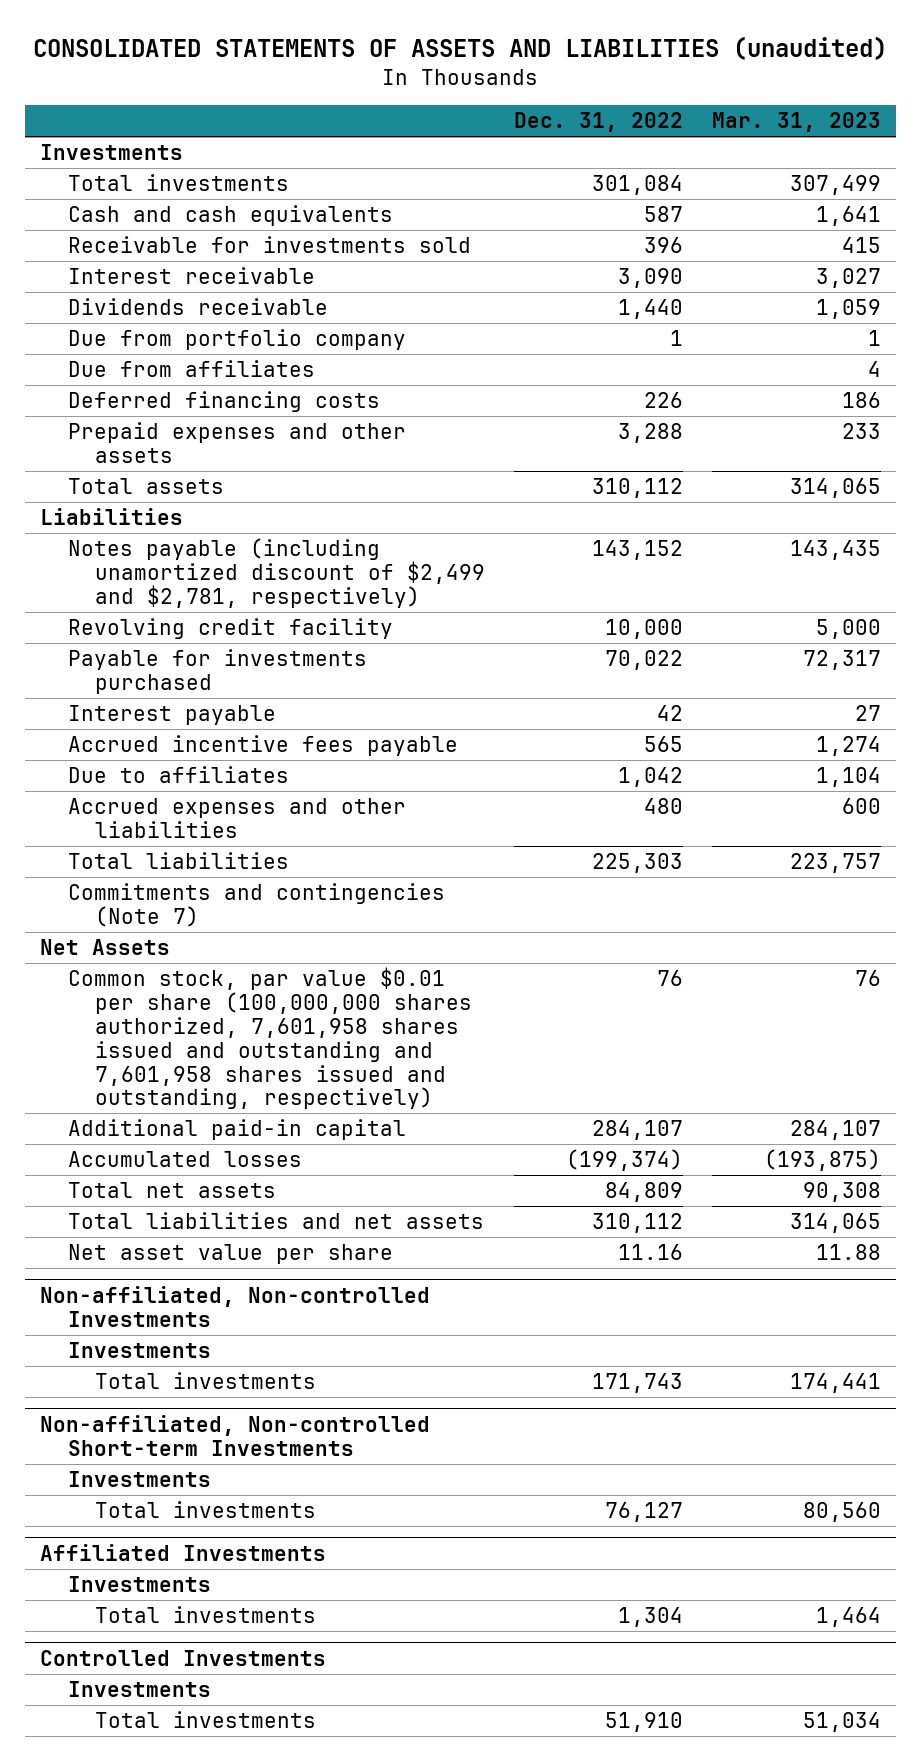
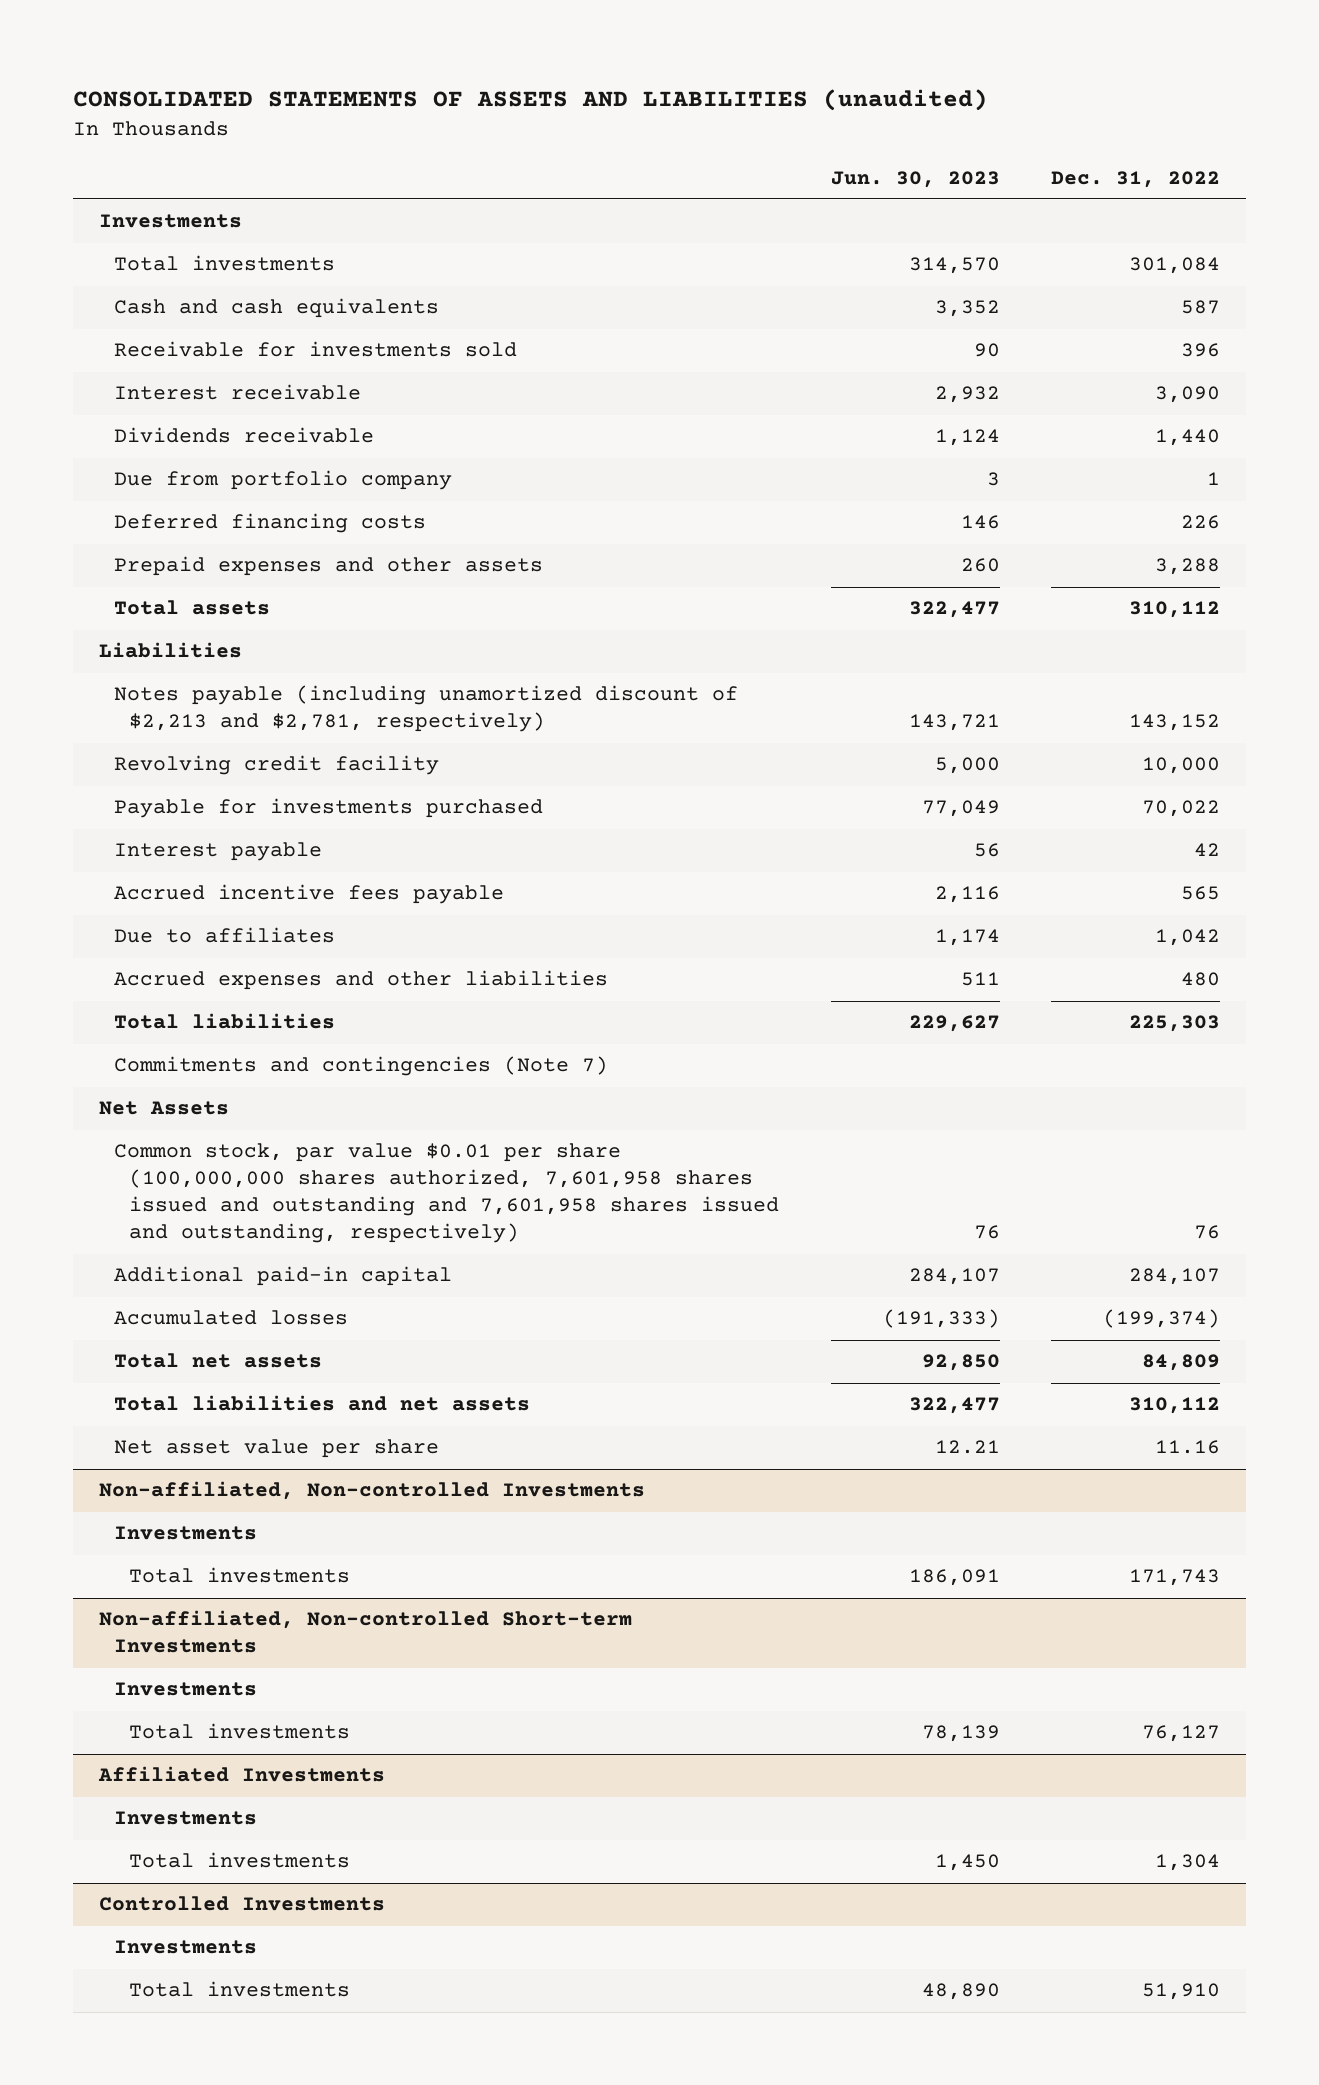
[712,112,882,133] Mar. 31, 2023 -> none
none -> [830,170,1000,188] Jun. 30, 2023
[67,360,315,378] Due from affiliates -> none
[67,538,486,608] Notes payable (including unamortized discount of $2,499 and $2,781, respectively) -> [114,685,739,733] Notes payable (including unamortized discount of $2,213 and $2,781, respectively)

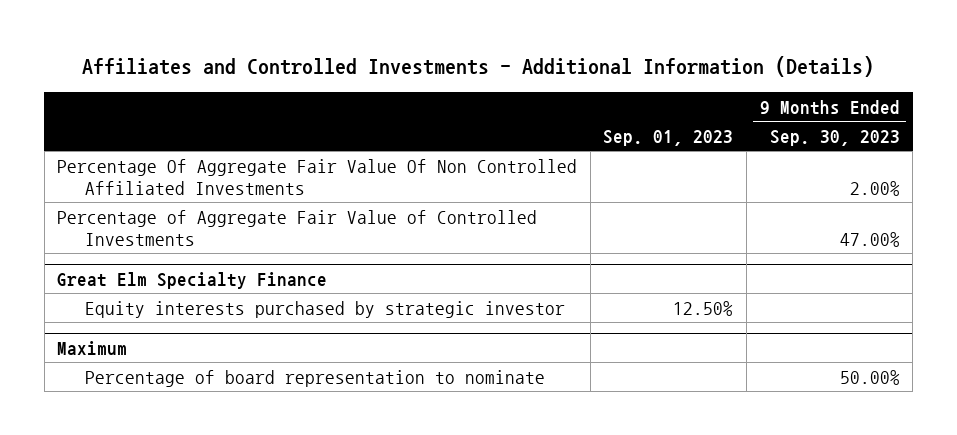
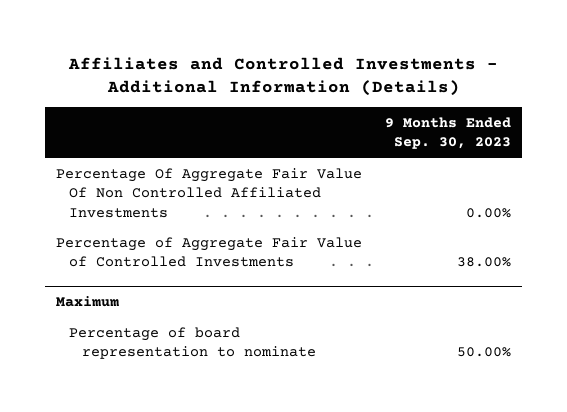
[603,129,734,146] Sep. 01, 2023 -> none
[57,271,328,289] Great Elm Specialty Finance -> none
[84,300,565,318] Equity interests purchased by strategic investor -> none
[849,180,900,196] 2.00% -> [465,207,511,218] 0.00%
[839,231,900,247] 47.00% -> [456,257,511,268] 38.00%

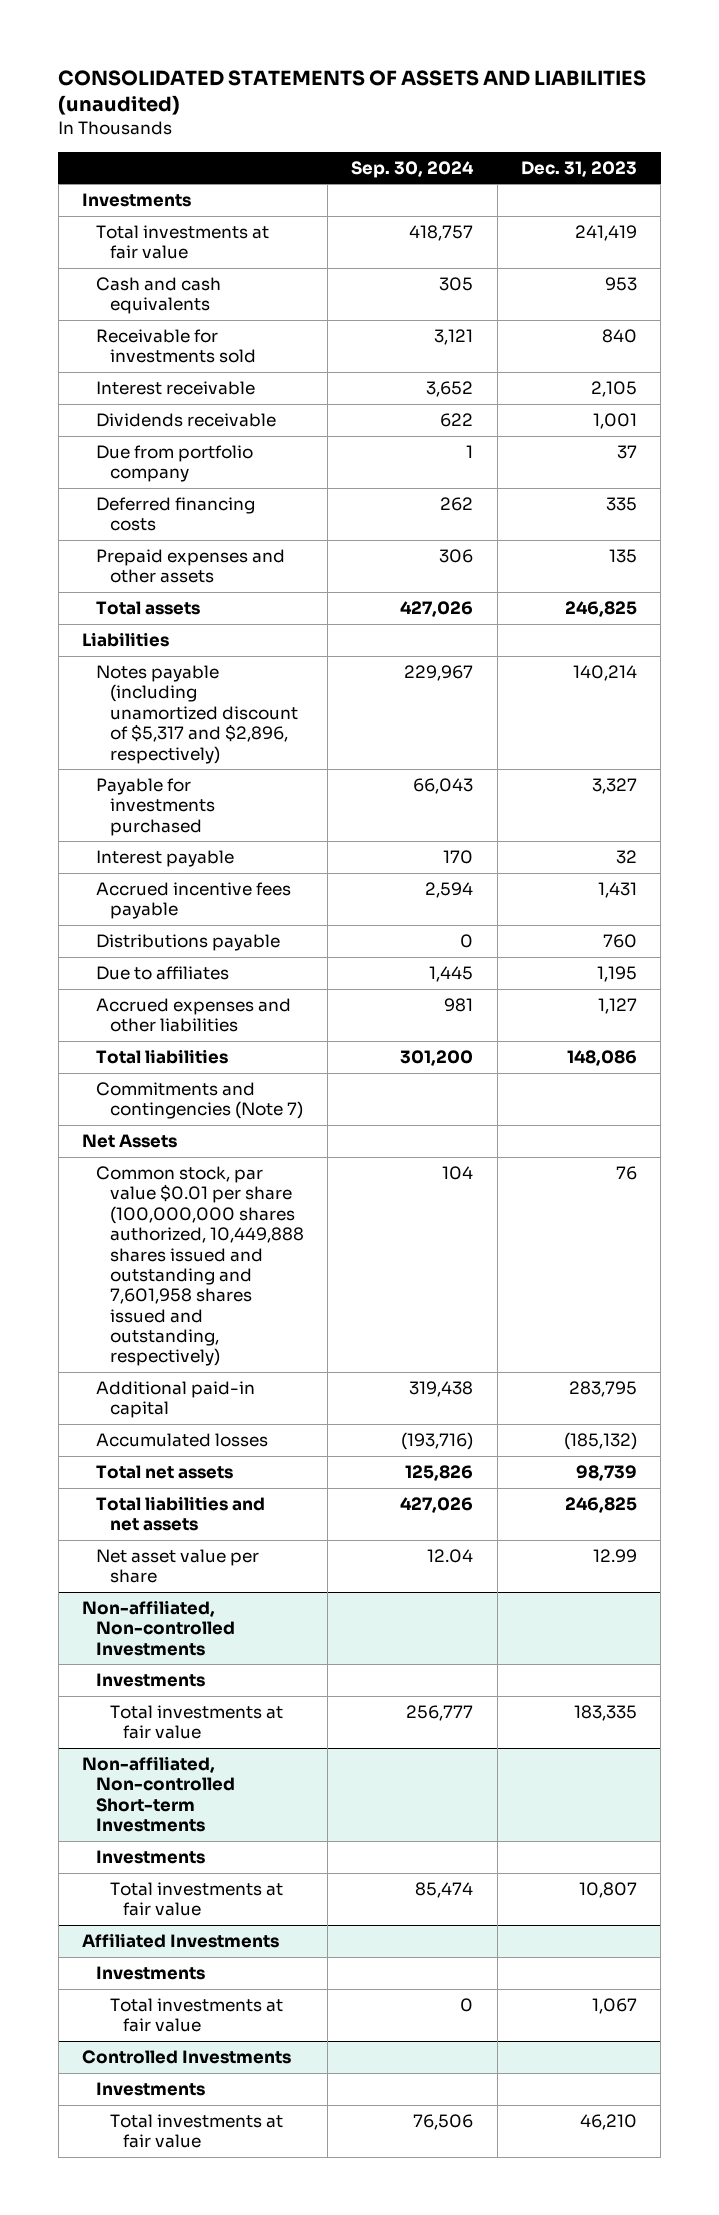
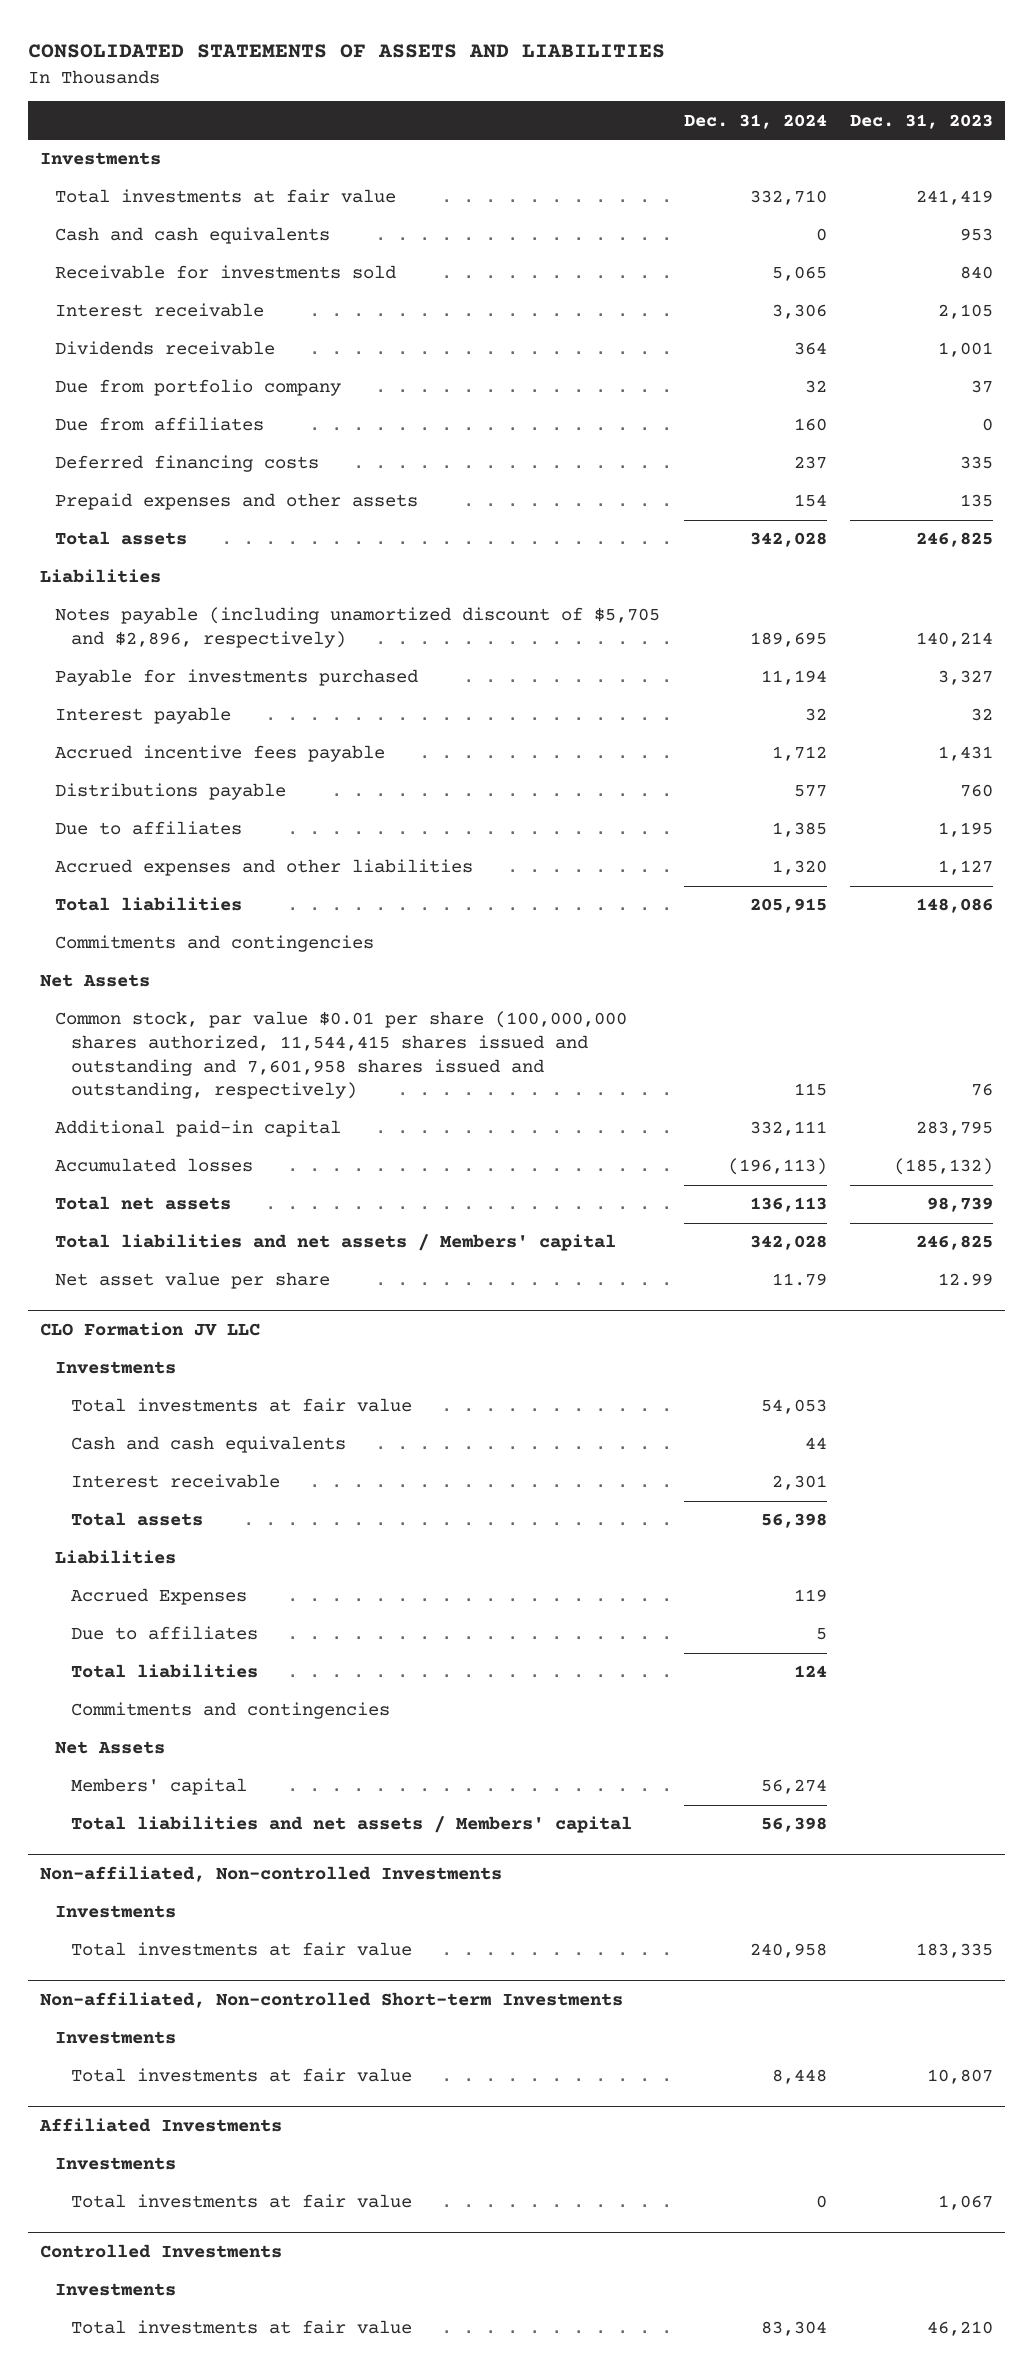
[58,69,647,116] CONSOLIDATED STATEMENTS OF ASSETS AND LIABILITIES (unaudited) -> [27,44,665,59] CONSOLIDATED STATEMENTS OF ASSETS AND LIABILITIES
[351,160,475,178] Sep. 30, 2024 -> none
none -> [683,113,827,129] Dec. 31, 2024
none -> [55,417,265,432] Due from affiliates
[95,665,298,764] Notes payable (including unamortized discount of $5,317 and $2,896, respectively) -> [55,607,661,649] Notes payable (including unamortized discount of $5,705 and $2,896, respectively)
[95,1082,303,1120] Commitments and contingencies (Note 7) -> [55,935,375,953] Commitments and contingencies
[95,1166,304,1367] Common stock, par value $0.01 per share (100,000,000 shares authorized, 10,449,888 shares issued and outstanding and 7,601,958 shares issued and outstanding, respectively) -> [55,1011,628,1100] Common stock, par value $0.01 per share (100,000,000 shares authorized, 11,544,415 shares issued and outstanding and 7,601,958 shares issued and outstanding, respectively)
[95,1496,265,1532] Total liabilities and net assets -> [55,1234,617,1252] Total liabilities and net assets / Members' capital
none -> [39,1322,260,1337] CLO Formation JV LLC
none -> [55,1361,177,1375] Investments
none -> [71,1398,413,1413] Total investments at fair value
none -> [71,1436,347,1454] Cash and cash equivalents
none -> [71,1474,281,1489] Interest receivable
none -> [71,1512,204,1527] Total assets
none -> [55,1550,177,1565] Liabilities
none -> [71,1588,248,1606] Accrued Expenses
none -> [71,1626,259,1641] Due to affiliates
none -> [71,1664,259,1679] Total liabilities
none -> [71,1702,391,1720] Commitments and contingencies
none -> [55,1741,166,1755] Net Assets
none -> [71,1778,248,1796] Members' capital
none -> [71,1816,633,1834] Total liabilities and net assets / Members' capital

